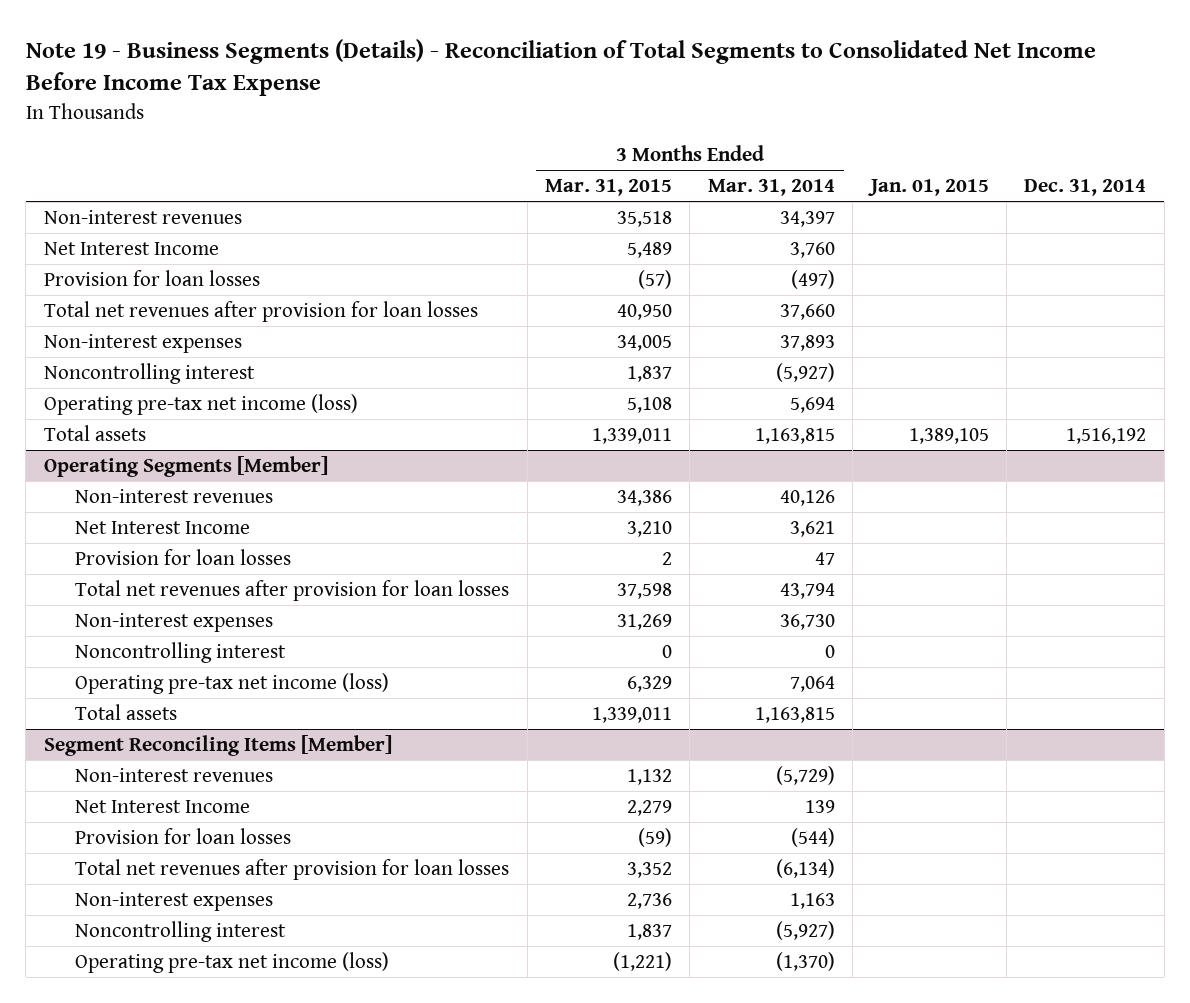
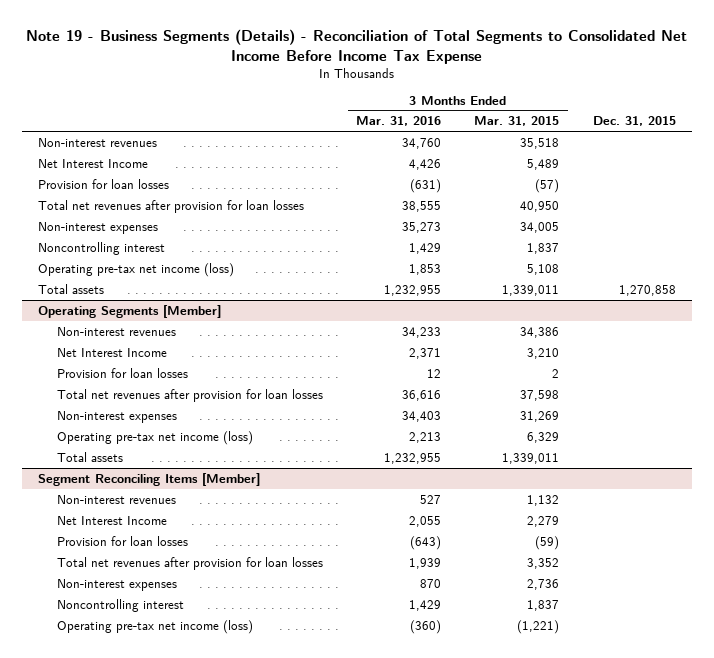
[707,179,835,197] Mar. 31, 2014 -> none
[867,179,989,197] Jan. 01, 2015 -> none
[1024,179,1147,197] Dec. 31, 2014 -> none
none -> [356,116,442,127] Mar. 31, 2016
none -> [592,116,676,127] Dec. 31, 2015
[75,641,287,663] Noncontrolling interest -> none

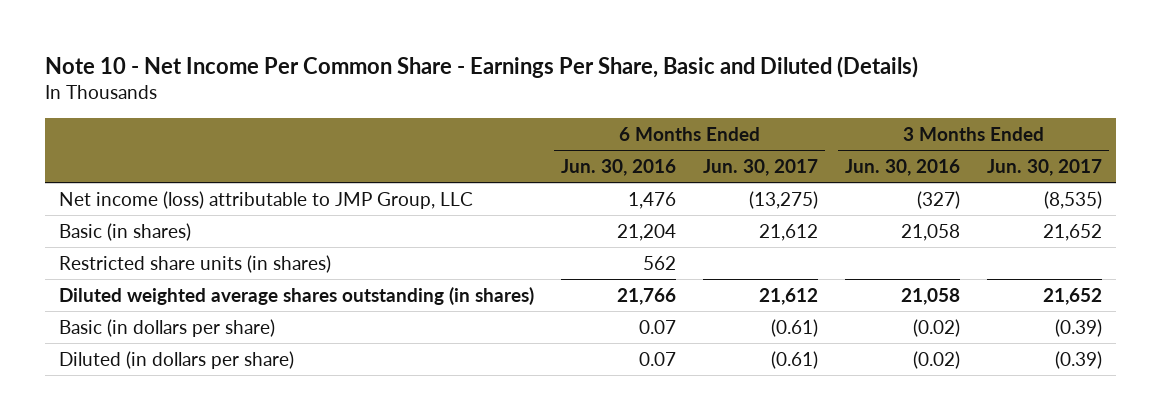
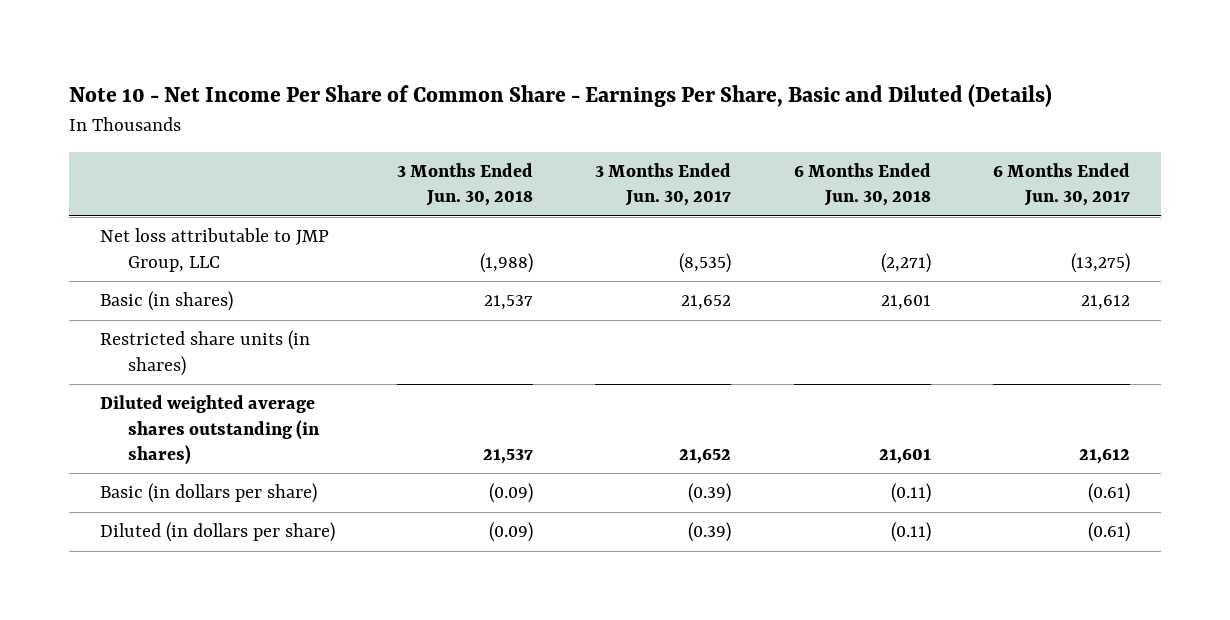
[45,56,919,79] Note 10 - Net Income Per Common Share - Earnings Per Share, Basic and Diluted (Details) -> [68,83,1052,107] Note 10 - Net Income Per Share of Common Share - Earnings Per Share, Basic and Diluted (Details)
[560,159,676,177] Jun. 30, 2016 -> none
[845,159,961,177] Jun. 30, 2016 -> none
none -> [397,163,534,207] 3 Months Ended Jun. 30, 2018
none -> [793,163,931,207] 6 Months Ended Jun. 30, 2018
[58,190,473,209] Net income (loss) attributable to JMP Group, LLC -> [100,228,330,272] Net loss attributable to JMP Group, LLC

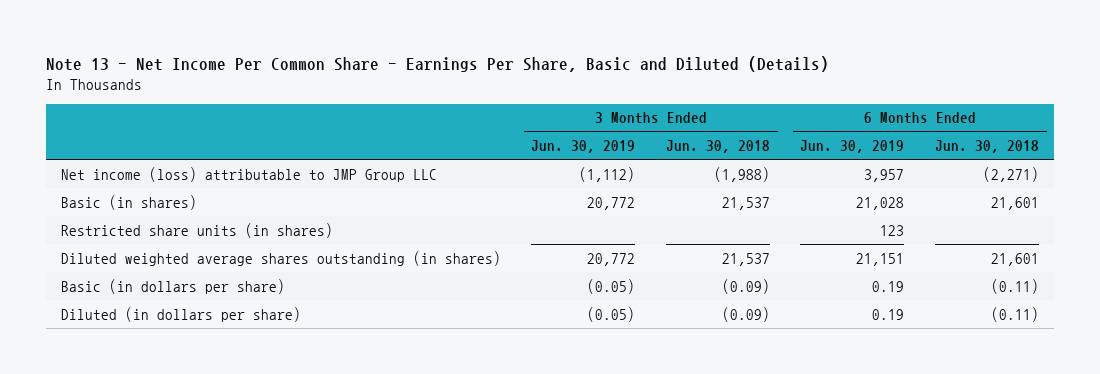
[68,83,1052,107] Note 10 - Net Income Per Share of Common Share - Earnings Per Share, Basic and Diluted (Details) -> [45,55,829,72] Note 13 - Net Income Per Common Share - Earnings Per Share, Basic and Diluted (Details)
[595,163,732,207] 3 Months Ended Jun. 30, 2017 -> none
[992,163,1130,207] 6 Months Ended Jun. 30, 2017 -> none
none -> [531,140,636,154] Jun. 30, 2019
none -> [800,140,905,154] Jun. 30, 2019
[100,228,330,272] Net loss attributable to JMP Group, LLC -> [60,166,437,182] Net income (loss) attributable to JMP Group LLC

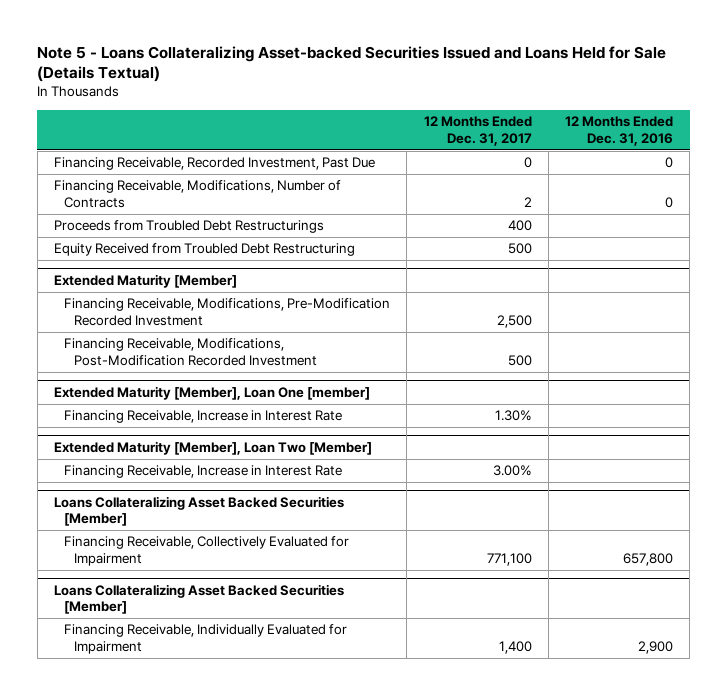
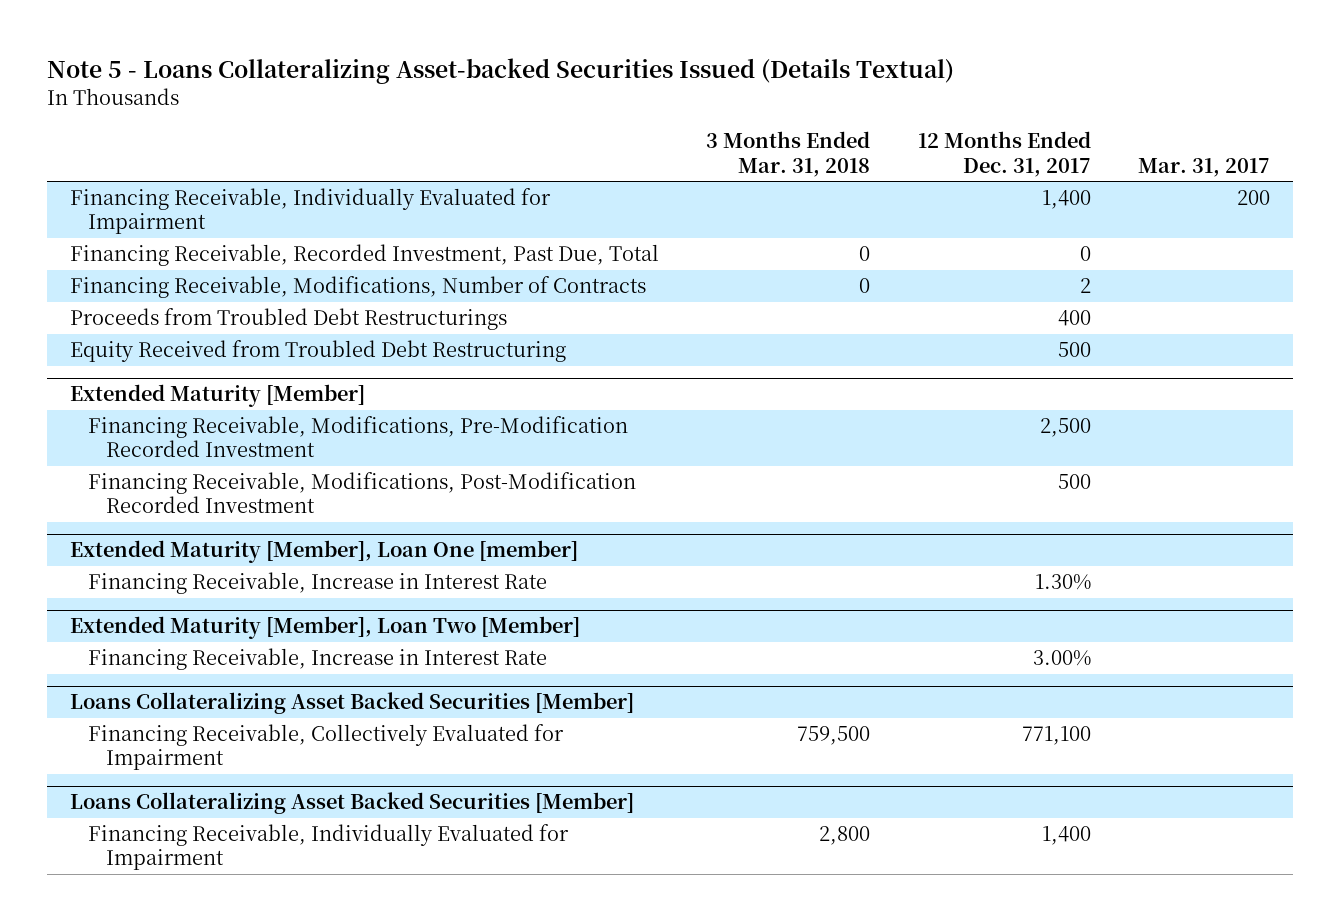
[37,45,667,83] Note 5 - Loans Collateralizing Asset-backed Securities Issued and Loans Held for Sale (Details Textual) -> [46,57,954,84] Note 5 - Loans Collateralizing Asset-backed Securities Issued (Details Textual)
[565,116,674,146] 12 Months Ended Dec. 31, 2016 -> none
none -> [706,131,871,177] 3 Months Ended Mar. 31, 2018
none -> [1137,157,1270,177] Mar. 31, 2017
none -> [70,188,552,235] Financing Receivable, Individually Evaluated for Impairment
[53,157,375,171] Financing Receivable, Recorded Investment, Past Due -> [70,244,660,267] Financing Receivable, Recorded Investment, Past Due, Total

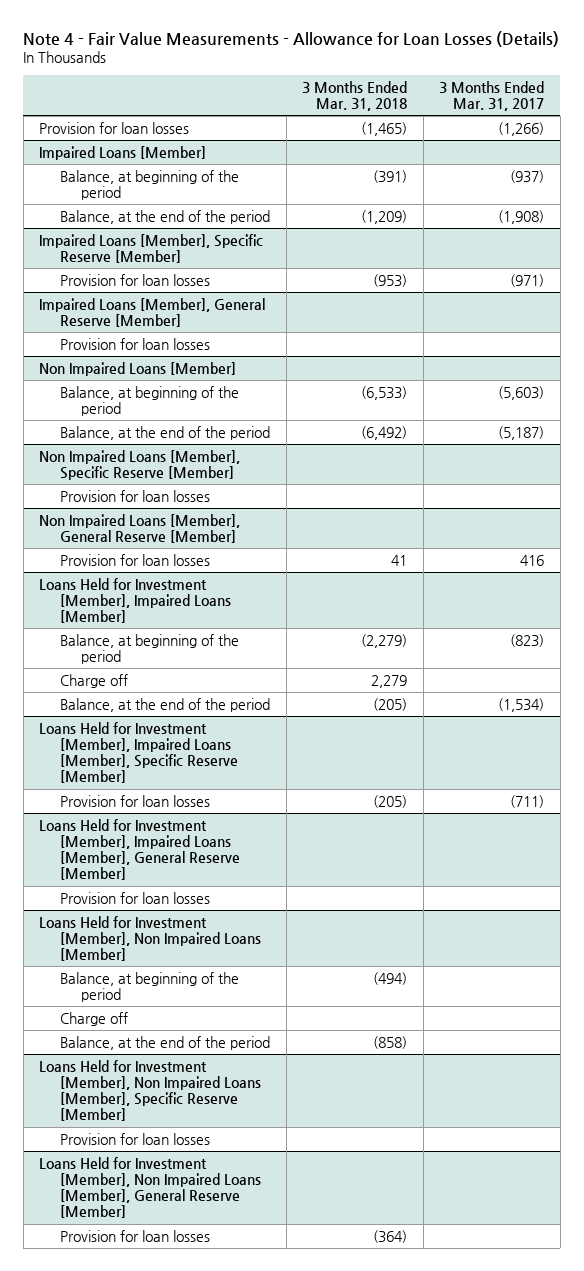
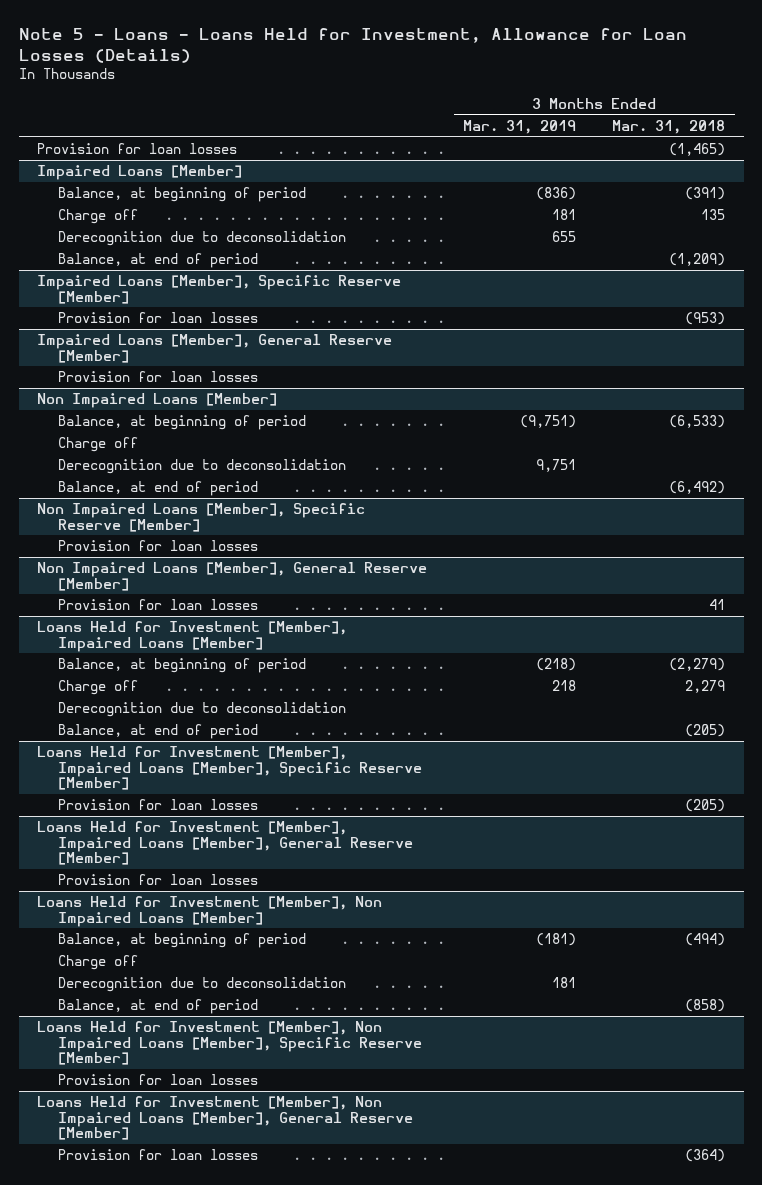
[23,30,560,47] Note 4 - Fair Value Measurements - Allowance for Loan Losses (Details) -> [18,27,687,64] Note 5 - Loans - Loans Held for Investment, Allowance for Loan Losses (Details)
[439,80,545,112] 3 Months Ended Mar. 31, 2017 -> none
none -> [463,119,577,134] Mar. 31, 2019
[60,169,240,200] Balance, at beginning of the period -> [58,187,307,203] Balance, at beginning of period
none -> [58,209,139,225] Charge off
none -> [58,231,347,247] Derecognition due to deconsolidation
[60,209,271,224] Balance, at the end of the period -> [58,253,259,269] Balance, at end of period
[60,385,240,416] Balance, at beginning of the period -> [58,415,307,431] Balance, at beginning of period
none -> [58,437,139,453] Charge off
none -> [58,459,347,475] Derecognition due to deconsolidation
[60,425,271,440] Balance, at the end of the period -> [58,481,259,497] Balance, at end of period
[60,633,240,664] Balance, at beginning of the period -> [58,658,307,674] Balance, at beginning of period
none -> [58,702,347,718] Derecognition due to deconsolidation
[60,697,271,712] Balance, at the end of the period -> [58,724,259,740] Balance, at end of period
[60,971,240,1002] Balance, at beginning of the period -> [58,933,307,949] Balance, at beginning of period
none -> [58,977,347,993] Derecognition due to deconsolidation
[60,1035,271,1050] Balance, at the end of the period -> [58,999,259,1015] Balance, at end of period

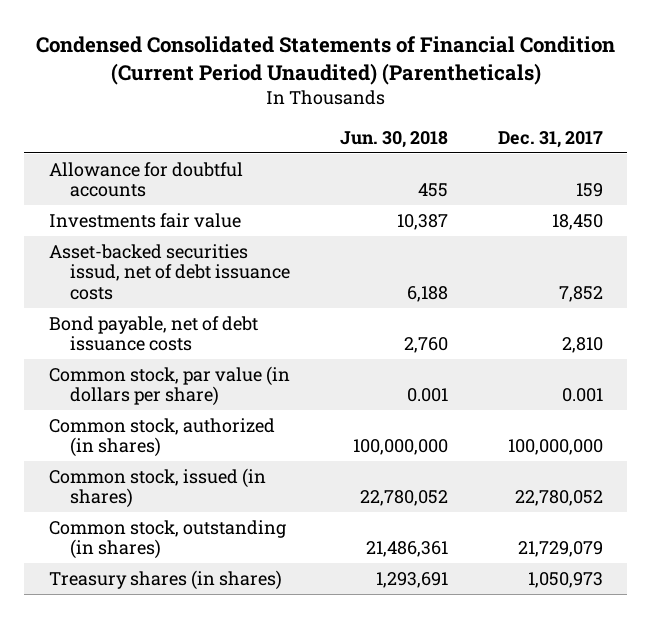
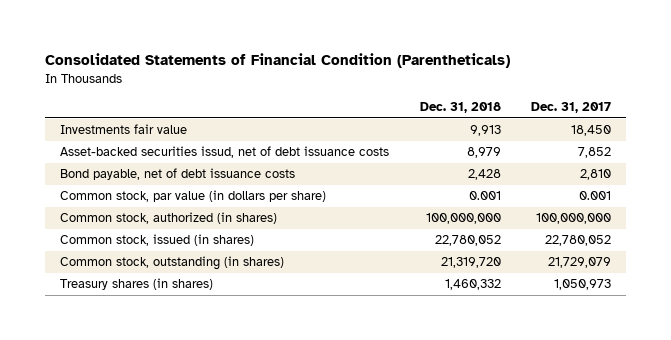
[35,36,615,85] Condensed Consolidated Statements of Financial Condition (Current Period Unaudited) (Parentheticals) -> [44,53,510,69] Consolidated Statements of Financial Condition (Parentheticals)
[339,130,448,148] Jun. 30, 2018 -> none
none -> [419,102,501,114] Dec. 31, 2018
[49,161,244,198] Allowance for doubtful accounts -> none

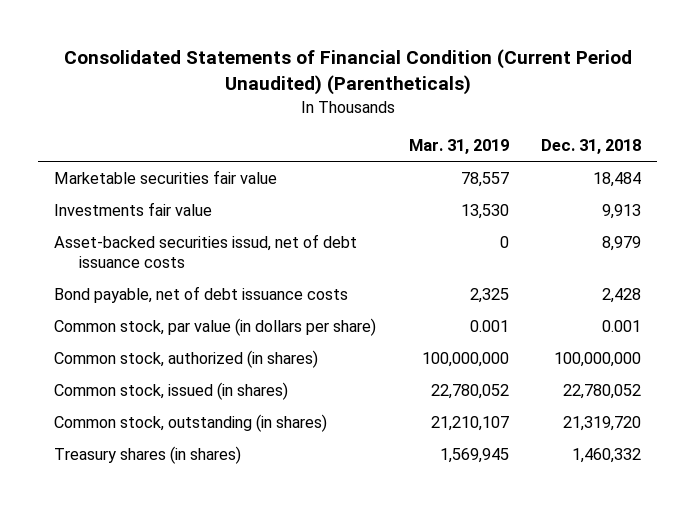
[44,53,510,69] Consolidated Statements of Financial Condition (Parentheticals) -> [63,49,632,96] Consolidated Statements of Financial Condition (Current Period Unaudited) (Parentheticals)
[530,102,611,114] Dec. 31, 2017 -> none
none -> [408,139,509,155] Mar. 31, 2019
none -> [54,169,278,184] Marketable securities fair value

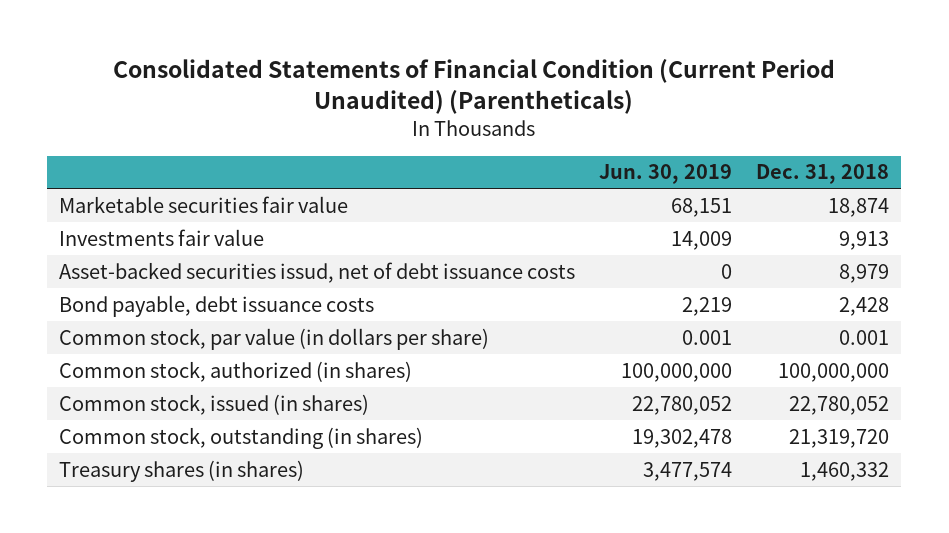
[408,139,509,155] Mar. 31, 2019 -> none
none -> [599,164,733,185] Jun. 30, 2019
[592,171,641,187] 18,484 -> [828,197,890,217] 18,874
[54,285,349,303] Bond payable, net of debt issuance costs -> [59,294,375,317] Bond payable, debt issuance costs

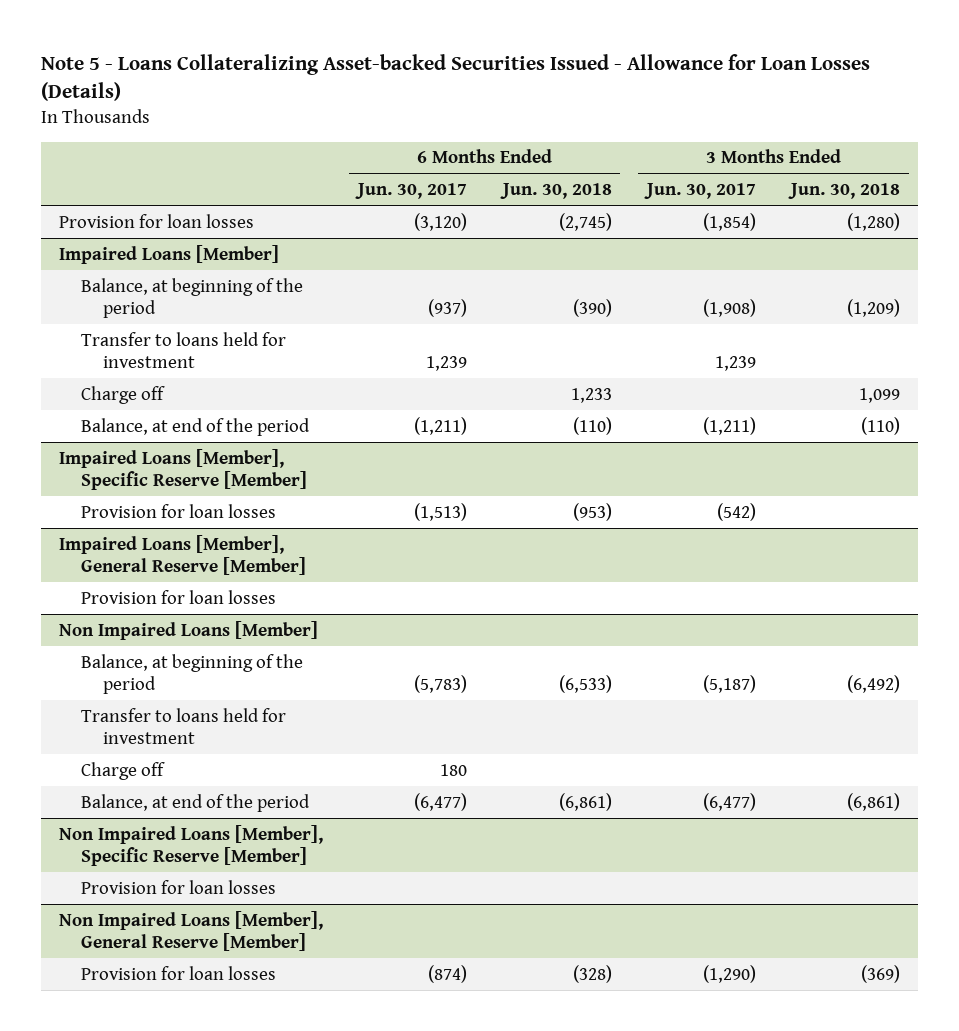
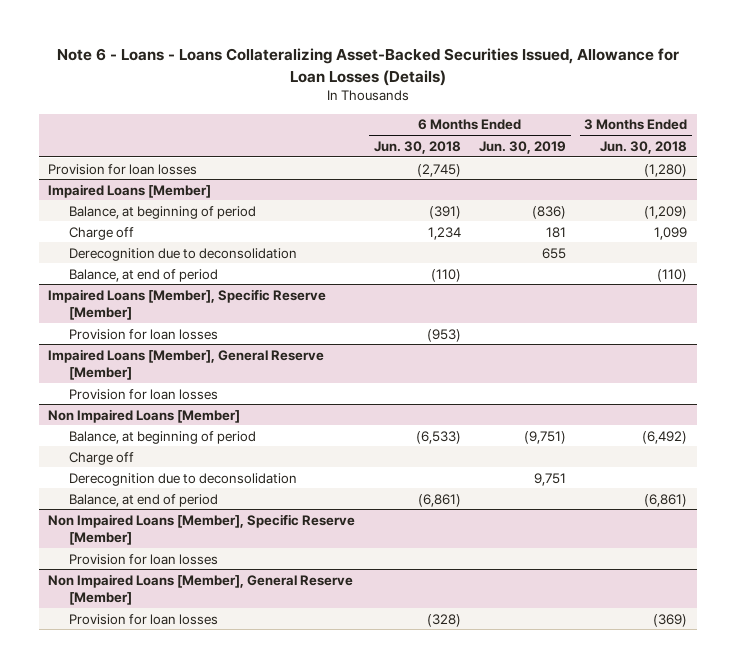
[40,53,870,102] Note 5 - Loans Collateralizing Asset-backed Securities Issued - Allowance for Loan Losses (Details) -> [56,48,679,86] Note 6 - Loans - Loans Collateralizing Asset-Backed Securities Issued, Allowance for Loan Losses (Details)
[355,183,468,200] Jun. 30, 2017 -> none
[643,183,756,200] Jun. 30, 2017 -> none
none -> [479,140,567,154] Jun. 30, 2019
[81,331,287,368] Transfer to loans held for investment -> none
[81,277,304,318] Balance, at beginning of the period -> [69,205,257,219] Balance, at beginning of period
[572,298,612,317] (390) -> [428,205,461,219] (391)
[570,387,612,403] 1,233 -> [427,226,461,240] 1,234
none -> [69,247,298,261] Derecognition due to deconsolidation
[81,417,311,436] Balance, at end of the period -> [69,268,219,282] Balance, at end of period
[81,707,287,744] Transfer to loans held for investment -> none
[81,653,304,694] Balance, at beginning of the period -> [69,430,257,444] Balance, at beginning of period
none -> [69,472,298,486] Derecognition due to deconsolidation
[81,793,311,812] Balance, at end of the period -> [69,493,219,507] Balance, at end of period

